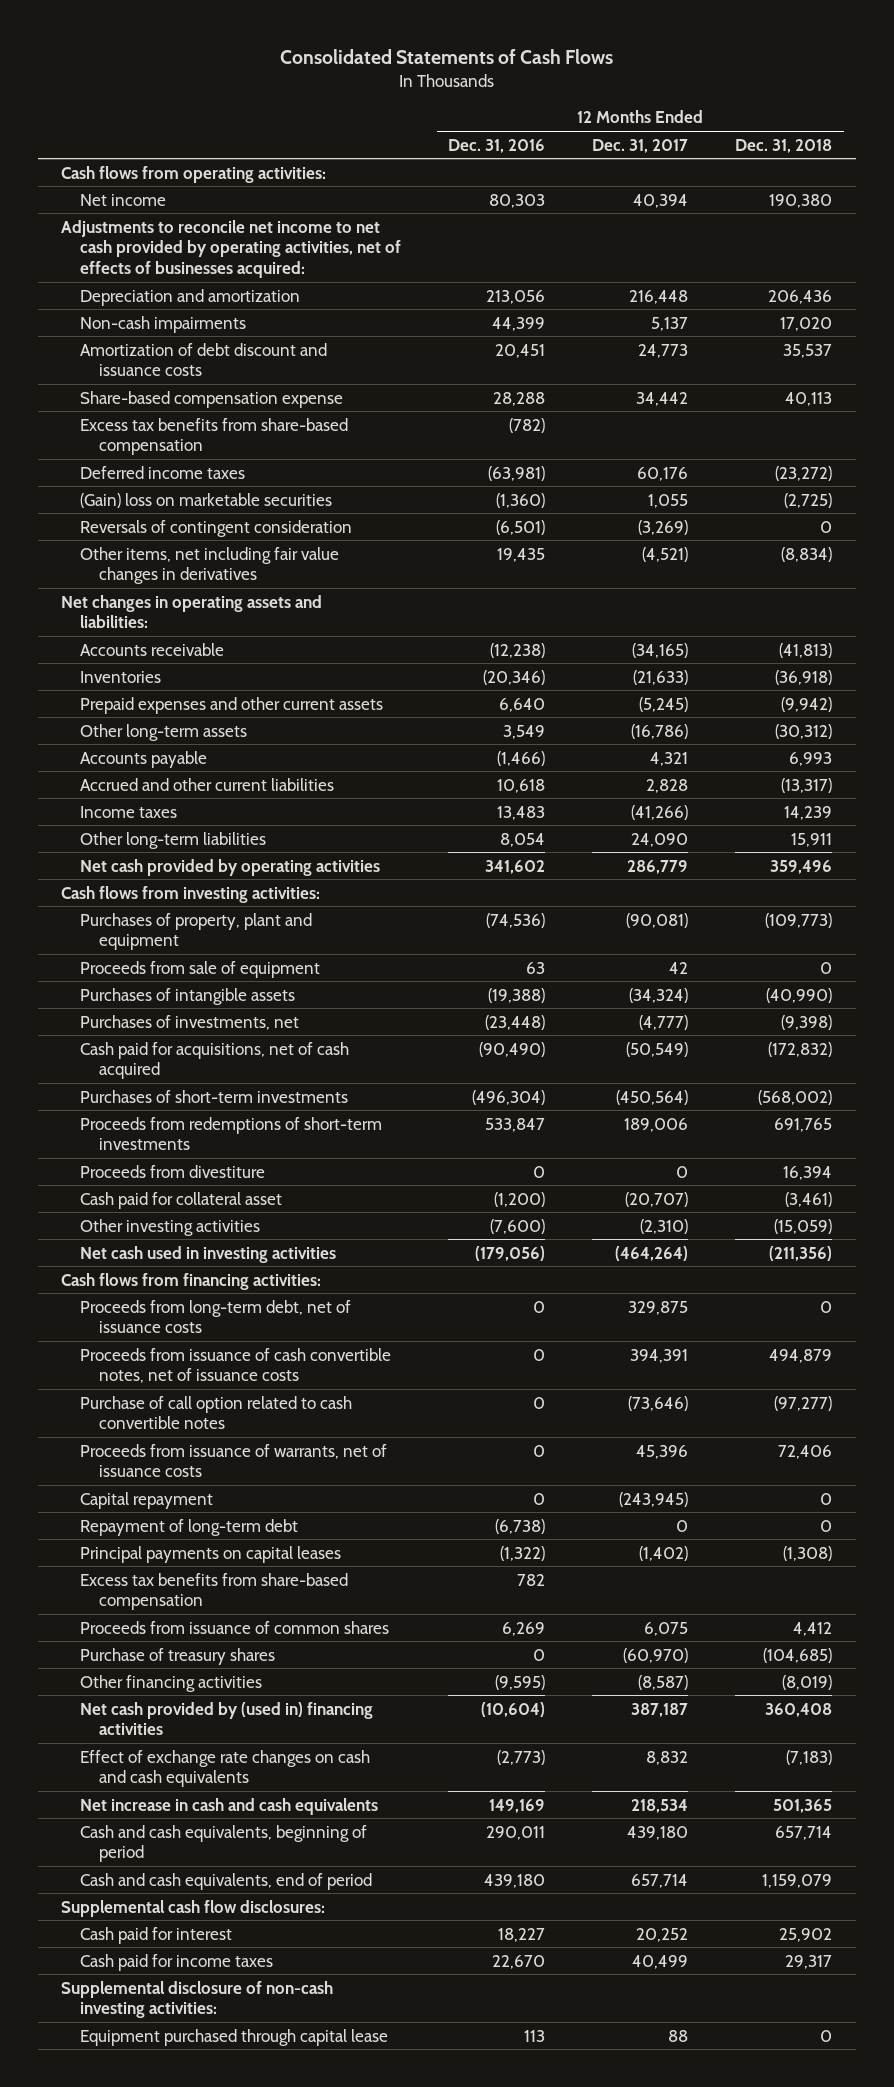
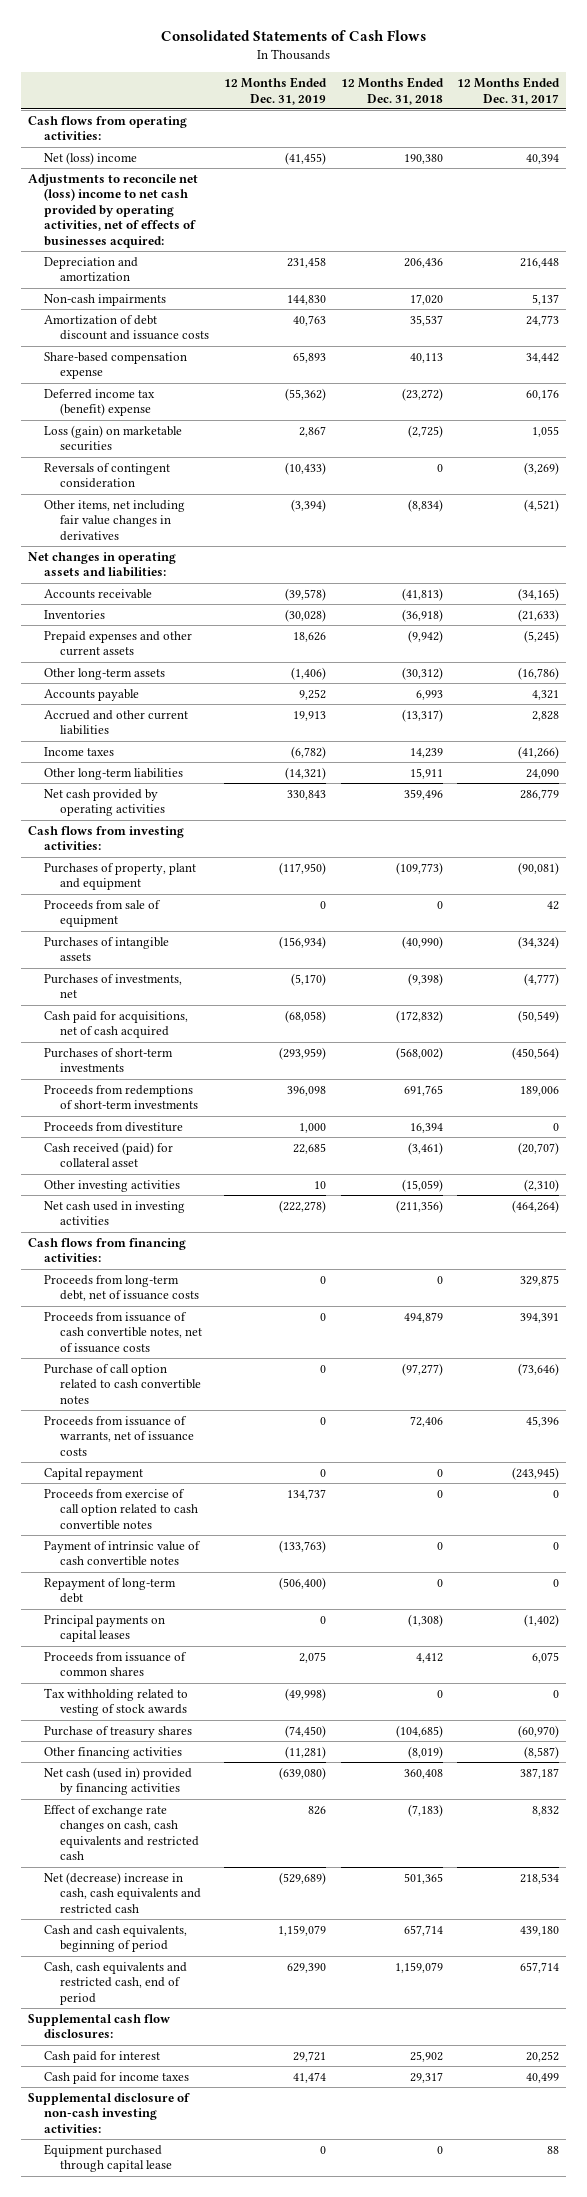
[448,138,546,153] Dec. 31, 2016 -> none
none -> [224,77,328,105] 12 Months Ended Dec. 31, 2019
[80,193,167,206] Net income -> [44,151,138,165] Net (loss) income
[61,219,402,278] Adjustments to reconcile net income to net cash provided by operating activities, net of effects of businesses acquired: -> [28,173,199,248] Adjustments to reconcile net (loss) income to net cash provided by operating activities, net of effects of businesses acquired:
[80,417,349,456] Excess tax benefits from share-based compensation -> none
[80,465,246,479] Deferred income taxes -> [44,388,156,417] Deferred income tax (benefit) expense
[80,492,333,508] (Gain) loss on marketable securities -> [44,424,183,452] Loss (gain) on marketable securities
[80,1191,283,1209] Cash paid for collateral asset -> [44,1141,174,1168] Cash received (paid) for collateral asset
none -> [44,1488,199,1530] Proceeds from exercise of call option related to cash convertible notes
none -> [44,1540,202,1567] Payment of intrinsic value of cash convertible notes
[80,1572,349,1611] Excess tax benefits from share-based compensation -> none
none -> [44,1687,189,1717] Tax withholding related to vesting of stock awards
[80,1701,374,1736] Net cash provided by (used in) financing activities -> [44,1766,193,1796] Net cash (used in) provided by financing activities
[80,1749,371,1788] Effect of exchange rate changes on cash and cash equivalents -> [44,1803,200,1861] Effect of exchange rate changes on cash, cash equivalents and restricted cash
[80,1797,379,1815] Net increase in cash and cash equivalents -> [44,1871,202,1914] Net (decrease) increase in cash, cash equivalents and restricted cash
[80,1872,373,1890] Cash and cash equivalents, end of period -> [44,1961,188,2005] Cash, cash equivalents and restricted cash, end of period

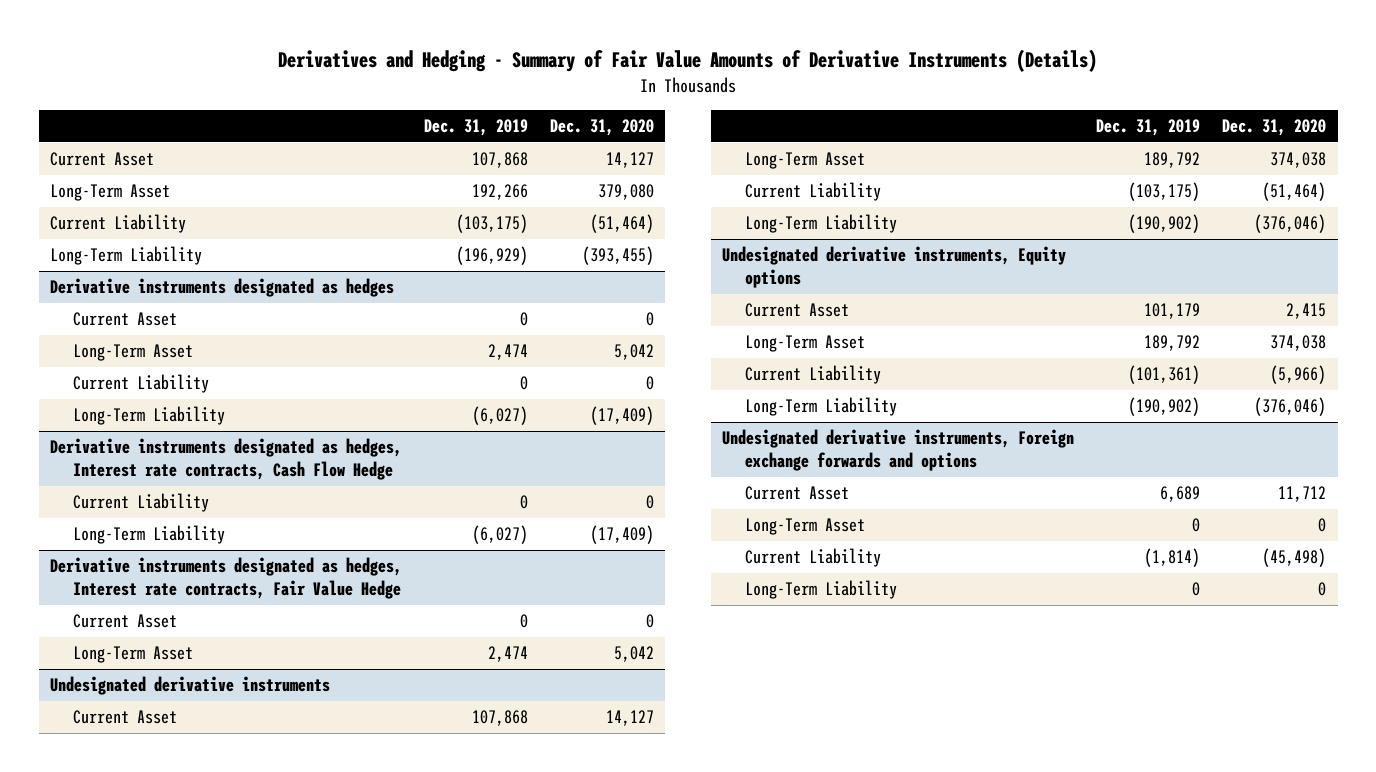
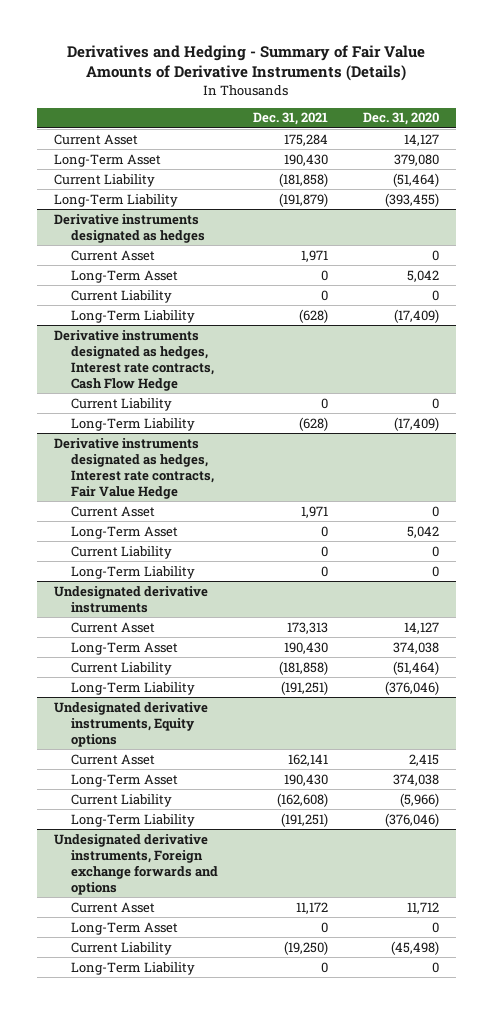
[424,119,529,137] Dec. 31, 2019 -> none
none -> [252,112,328,126] Dec. 31, 2021
none -> [71,545,173,559] Current Liability
none -> [71,565,196,579] Long-Term Liability

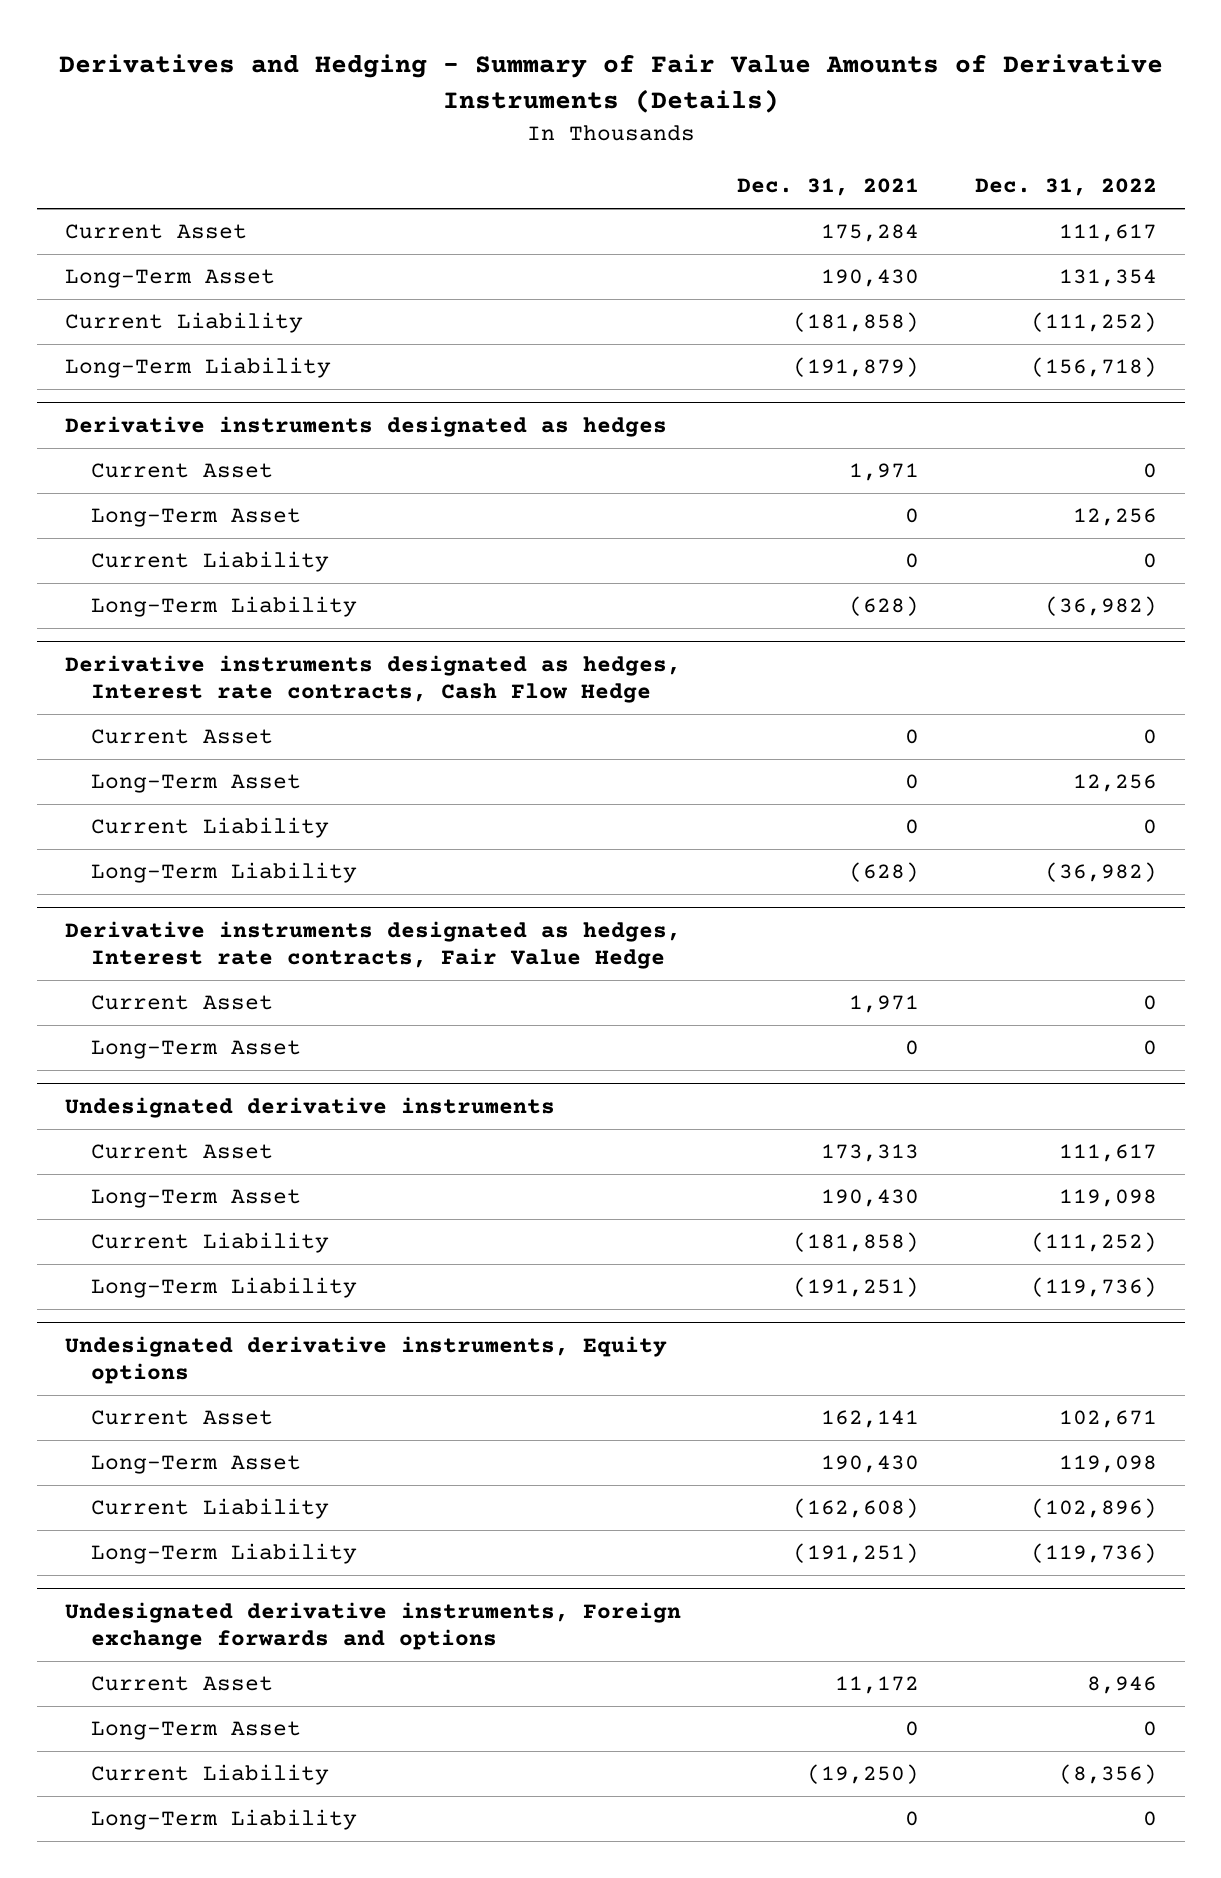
[362,112,439,126] Dec. 31, 2020 -> none
none -> [974,178,1157,197] Dec. 31, 2022
none -> [90,729,273,745] Current Asset
none -> [90,774,301,794] Long-Term Asset
[71,545,173,559] Current Liability -> none
[71,565,196,579] Long-Term Liability -> none

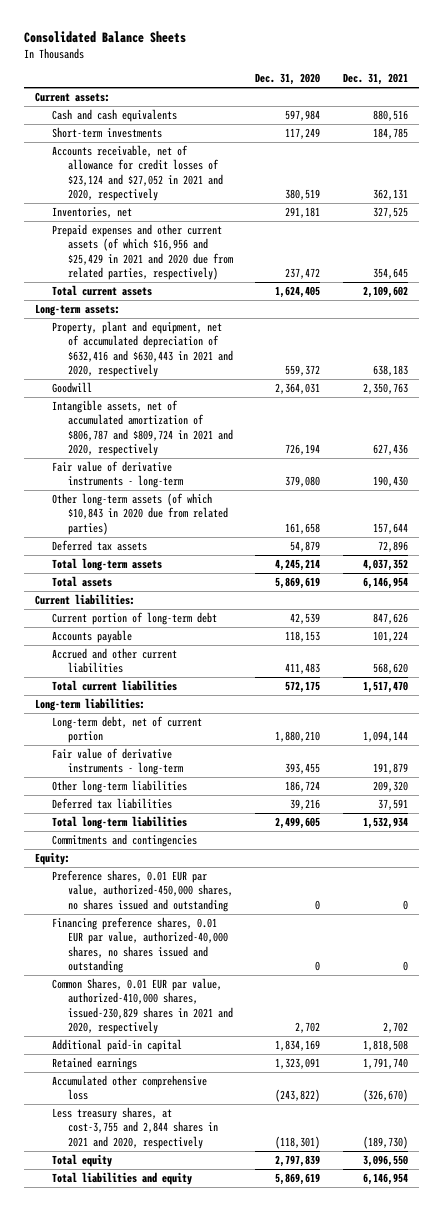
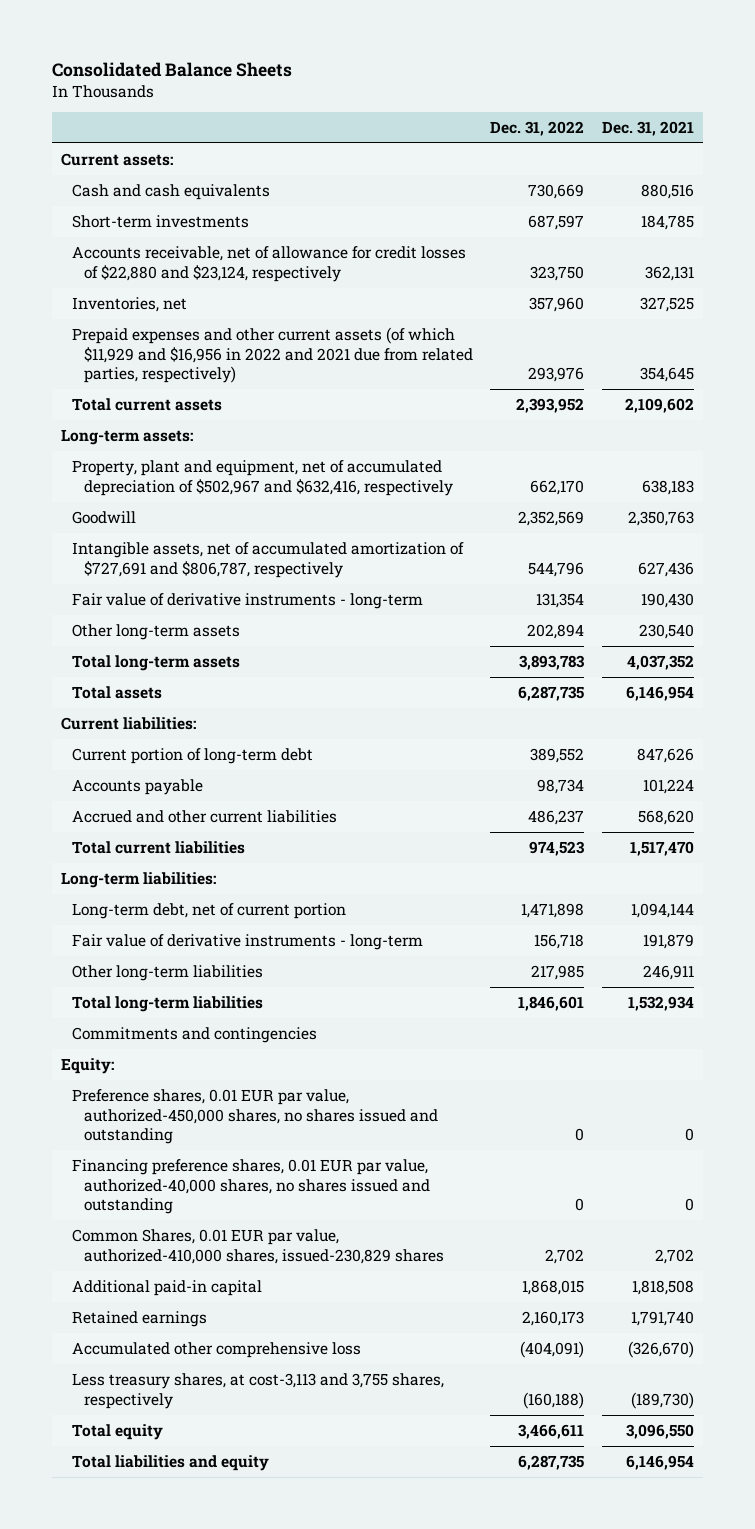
[255,73,321,86] Dec. 31, 2020 -> none
none -> [490,121,585,137] Dec. 31, 2022
[51,144,224,202] Accounts receivable, net of allowance for credit losses of $23,124 and $27,052 in 2021 and 2020, respectively -> [72,245,467,282] Accounts receivable, net of allowance for credit losses of $22,880 and $23,124, respectively
[51,223,234,281] Prepaid expenses and other current assets (of which $16,956 and $25,429 in 2021 and 2020 due from related parties, respectively) -> [72,326,473,384] Prepaid expenses and other current assets (of which $11,929 and $16,956 in 2022 and 2021 due from related parties, respectively)
[51,320,234,378] Property, plant and equipment, net of accumulated depreciation of $632,416 and $630,443 in 2021 and 2020, respectively -> [72,459,453,496] Property, plant and equipment, net of accumulated depreciation of $502,967 and $632,416, respectively
[51,399,234,457] Intangible assets, net of accumulated amortization of $806,787 and $809,724 in 2021 and 2020, respectively -> [72,541,465,578] Intangible assets, net of accumulated amortization of $727,691 and $806,787, respectively
[51,539,147,551] Deferred tax assets -> none
[51,492,229,535] Other long-term assets (of which $10,843 in 2020 due from related parties) -> [72,623,241,640] Other long-term assets
[372,522,408,534] 157,644 -> [639,623,695,639] 230,540
[51,797,172,809] Deferred tax liabilities -> none
[372,780,408,792] 209,320 -> [643,964,695,980] 246,911
[51,977,234,1035] Common Shares, 0.01 EUR par value, authorized-410,000 shares, issued-230,829 shares in 2021 and 2020, respectively -> [72,1228,444,1264] Common Shares, 0.01 EUR par value, authorized-410,000 shares, issued-230,829 shares
[51,1106,219,1149] Less treasury shares, at cost-3,755 and 2,844 shares in 2021 and 2020, respectively -> [72,1372,445,1409] Less treasury shares, at cost-3,113 and 3,755 shares, respectively

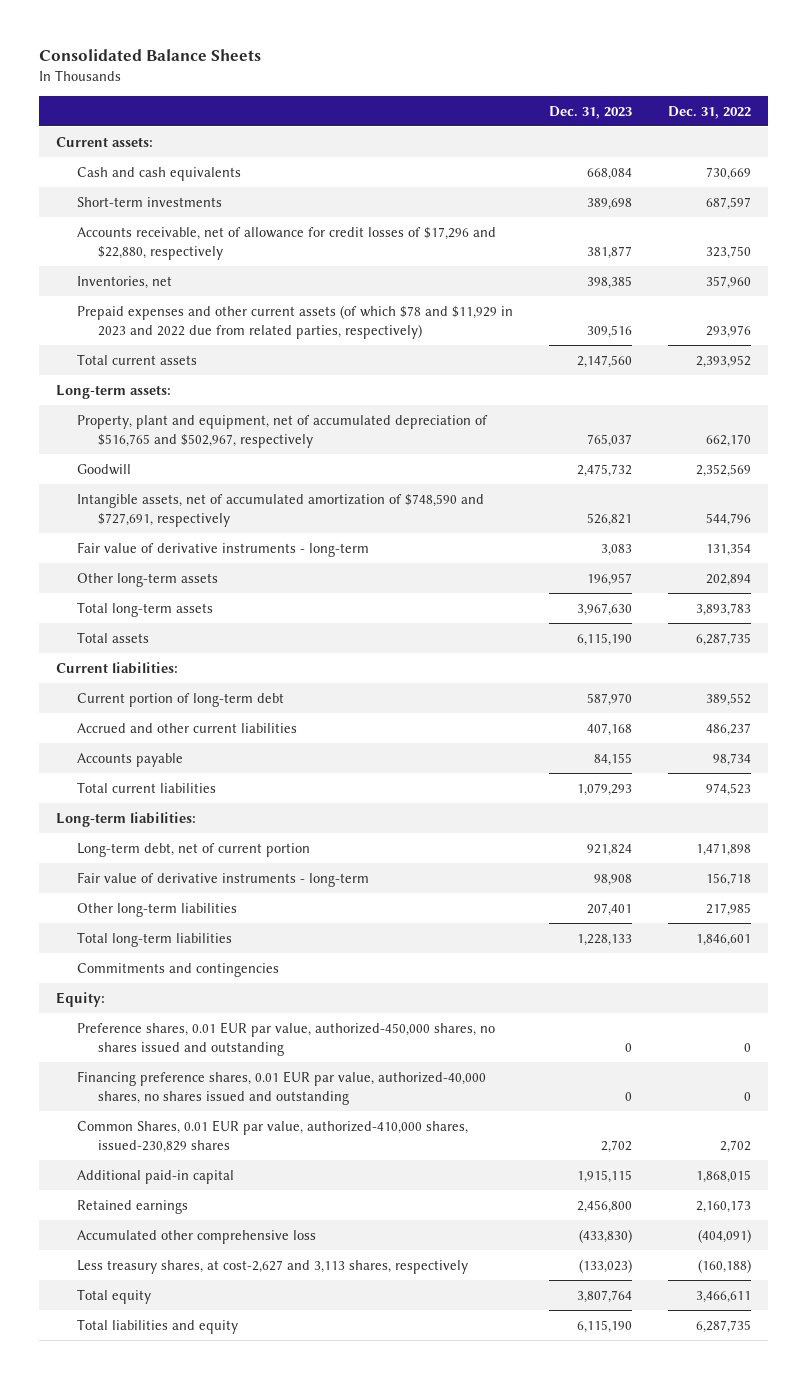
[602,121,695,137] Dec. 31, 2021 -> none
none -> [548,105,632,119] Dec. 31, 2023
[72,245,467,282] Accounts receivable, net of allowance for credit losses of $22,880 and $23,124, respectively -> [77,226,497,260] Accounts receivable, net of allowance for credit losses of $17,296 and $22,880, respectively
[72,326,473,384] Prepaid expenses and other current assets (of which $11,929 and $16,956 in 2022 and 2021 due from related parties, respectively) -> [77,304,514,339] Prepaid expenses and other current assets (of which $78 and $11,929 in 2023 and 2022 due from related parties, respectively)
[72,459,453,496] Property, plant and equipment, net of accumulated depreciation of $502,967 and $632,416, respectively -> [77,414,489,448] Property, plant and equipment, net of accumulated depreciation of $516,765 and $502,967, respectively
[72,541,465,578] Intangible assets, net of accumulated amortization of $727,691 and $806,787, respectively -> [77,493,485,527] Intangible assets, net of accumulated amortization of $748,590 and $727,691, respectively
[72,778,204,795] Accounts payable -> [77,752,184,767] Accounts payable
[72,1372,445,1409] Less treasury shares, at cost-3,113 and 3,755 shares, respectively -> [77,1259,469,1274] Less treasury shares, at cost-2,627 and 3,113 shares, respectively

